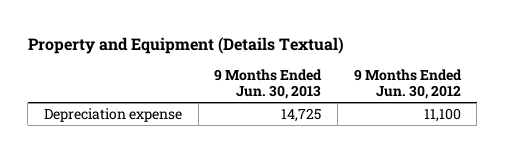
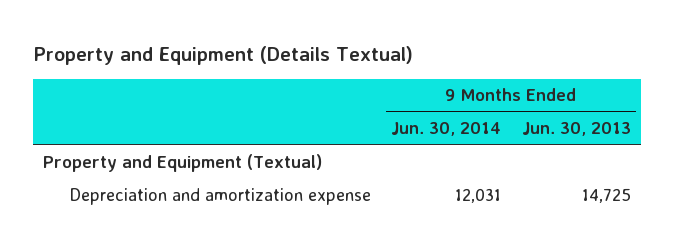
[353,68,462,100] 9 Months Ended Jun. 30, 2012 -> none
none -> [391,121,502,136] Jun. 30, 2014
none -> [42,153,322,172] Property and Equipment (Textual)
[44,108,183,123] Depreciation expense -> [69,187,372,205] Depreciation and amortization expense

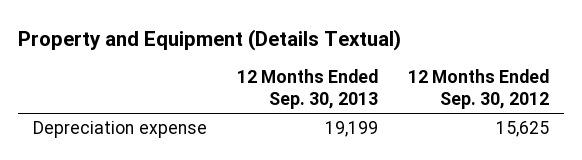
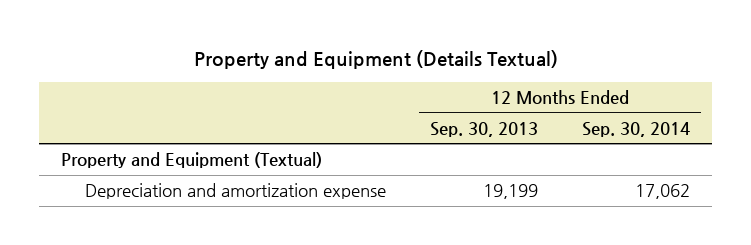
[408,69,550,110] 12 Months Ended Sep. 30, 2012 -> none
none -> [581,121,690,137] Sep. 30, 2014
none -> [61,152,323,169] Property and Equipment (Textual)
[33,121,208,139] Depreciation expense -> [85,183,387,200] Depreciation and amortization expense

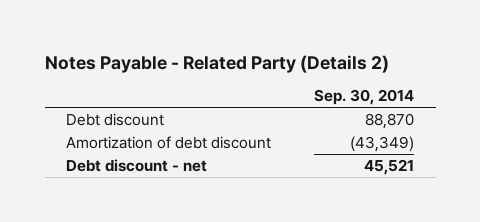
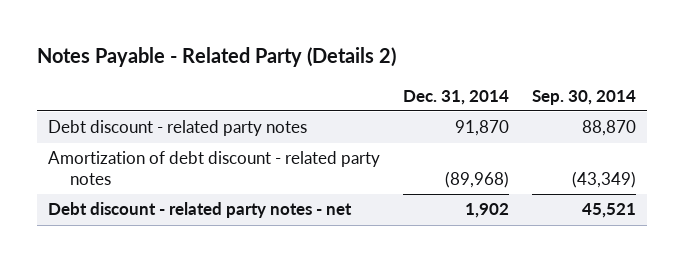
none -> [403,89,510,105] Dec. 31, 2014
[66,112,165,126] Debt discount -> [48,120,308,137] Debt discount - related party notes
[66,135,272,149] Amortization of debt discount -> [48,151,381,185] Amortization of debt discount - related party notes
[66,158,208,172] Debt discount - net -> [48,202,353,219] Debt discount - related party notes - net

